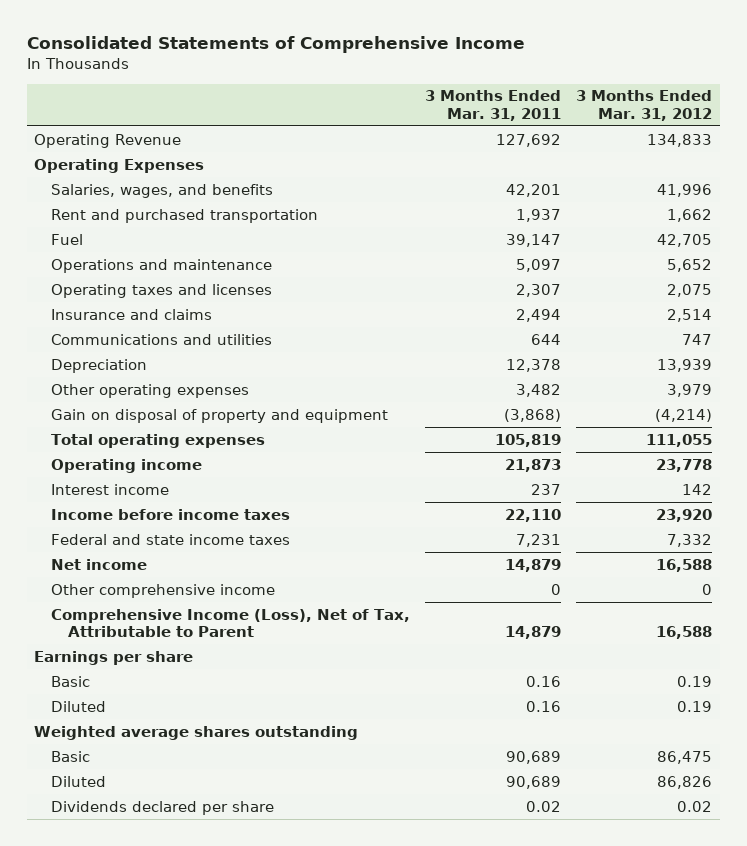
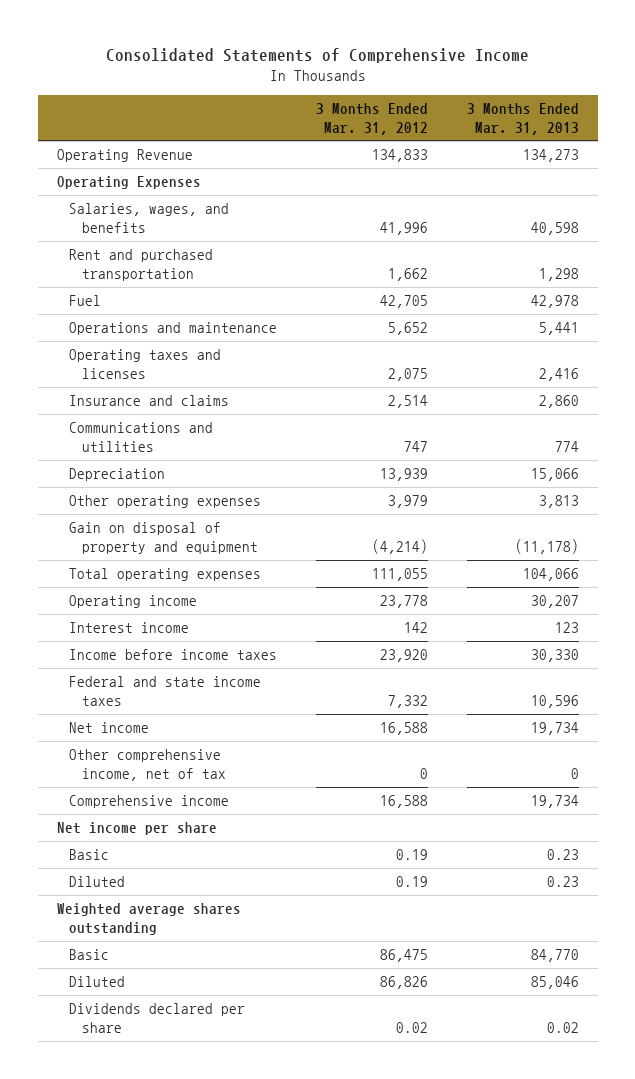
[425,90,562,121] 3 Months Ended Mar. 31, 2011 -> none
none -> [466,103,579,135] 3 Months Ended Mar. 31, 2013
[51,583,276,598] Other comprehensive income -> [69,749,226,781] Other comprehensive income, net of tax
[51,608,411,638] Comprehensive Income (Loss), Net of Tax, Attributable to Parent -> [69,795,230,809] Comprehensive income
[34,650,194,665] Earnings per share -> [56,822,217,836] Net income per share

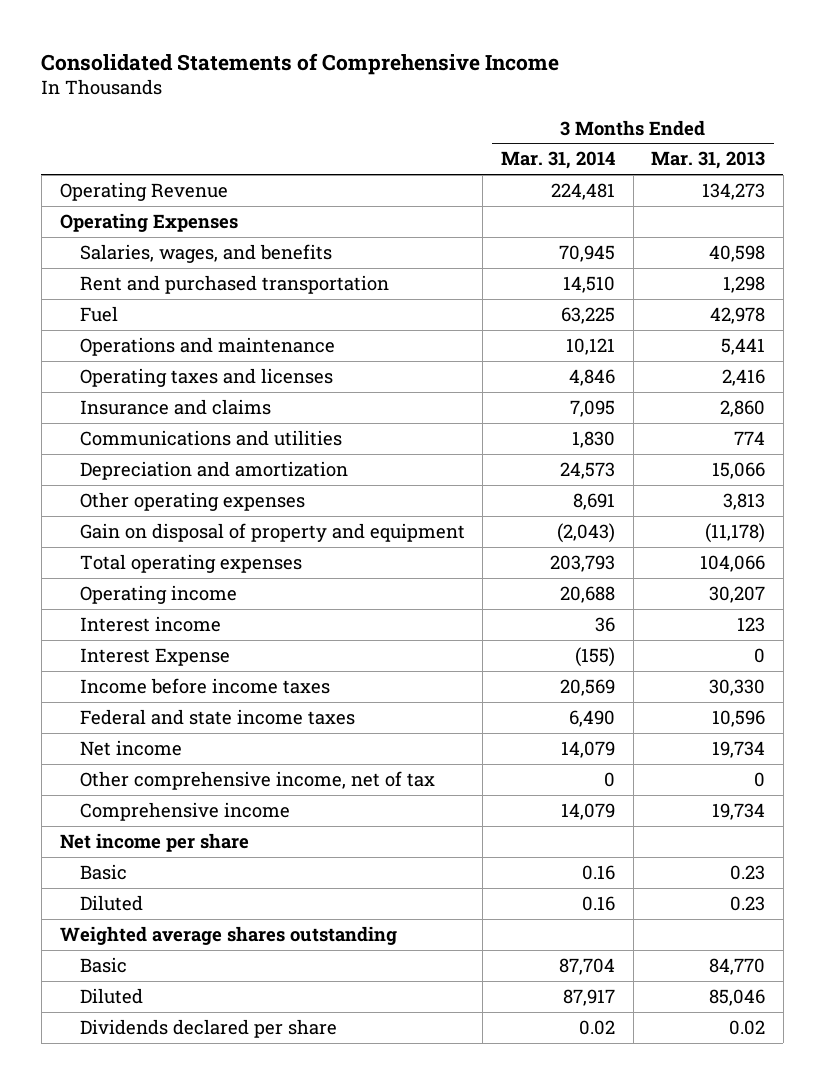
[315,103,428,135] 3 Months Ended Mar. 31, 2012 -> none
none -> [501,151,616,170] Mar. 31, 2014
[69,468,166,482] Depreciation -> [79,460,348,480] Depreciation and amortization
none -> [79,647,230,666] Interest Expense

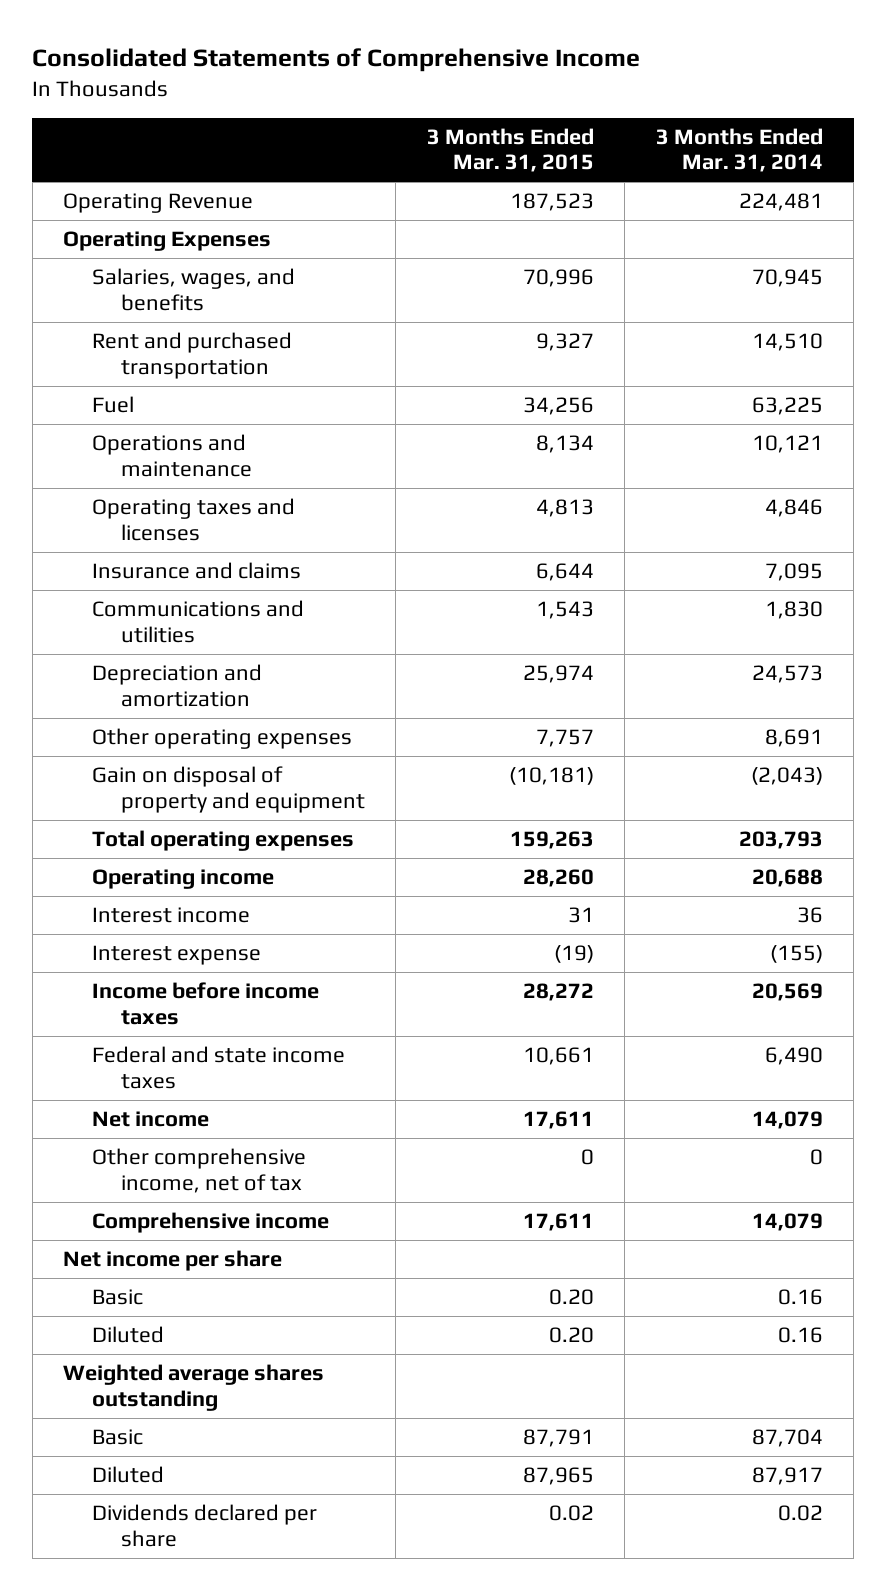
[651,151,766,170] Mar. 31, 2013 -> none
none -> [426,127,594,173] 3 Months Ended Mar. 31, 2015
[79,647,230,666] Interest Expense -> [91,945,261,966] Interest expense

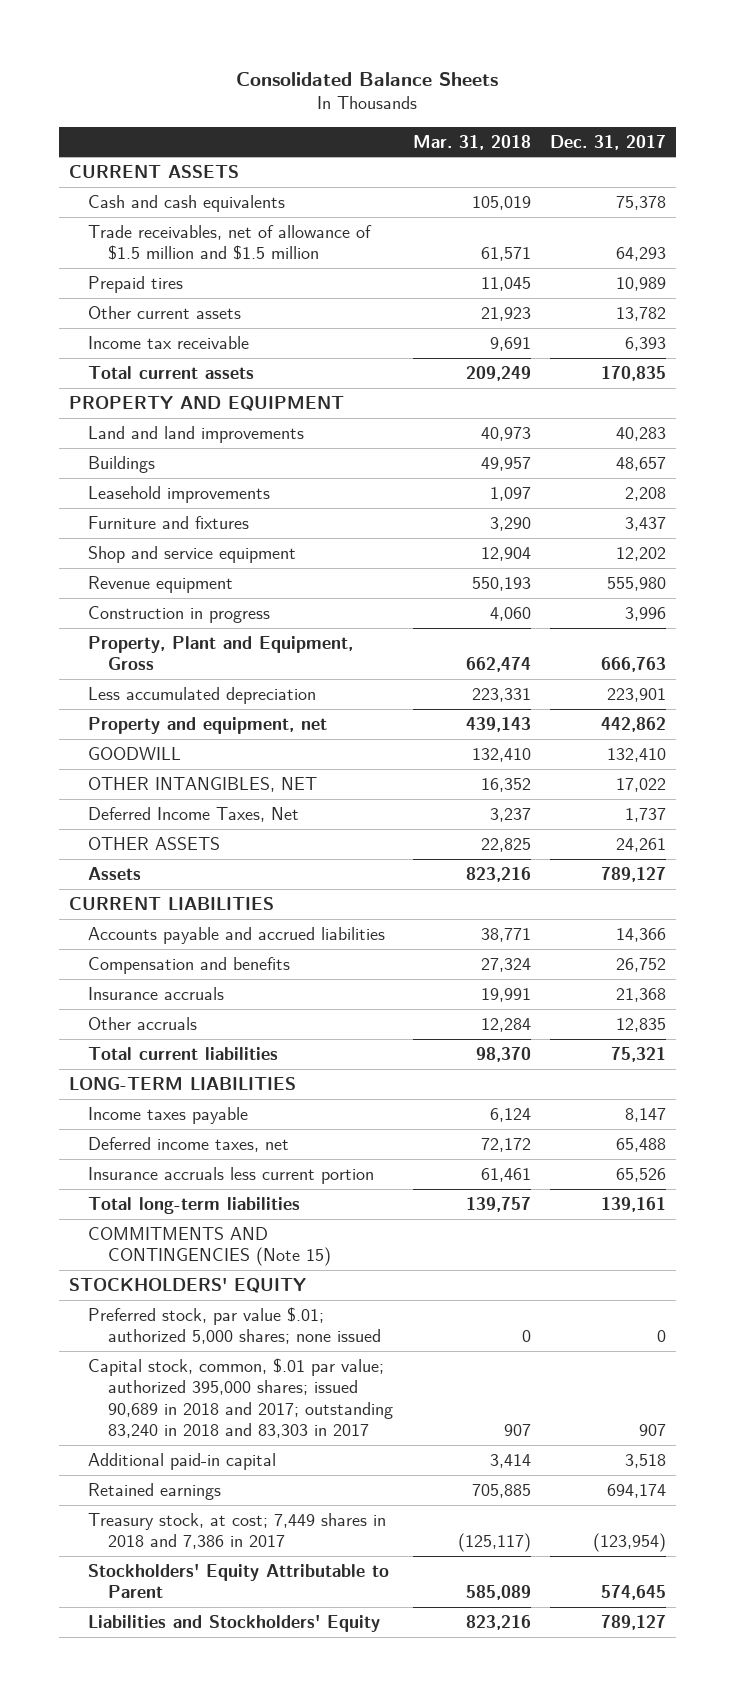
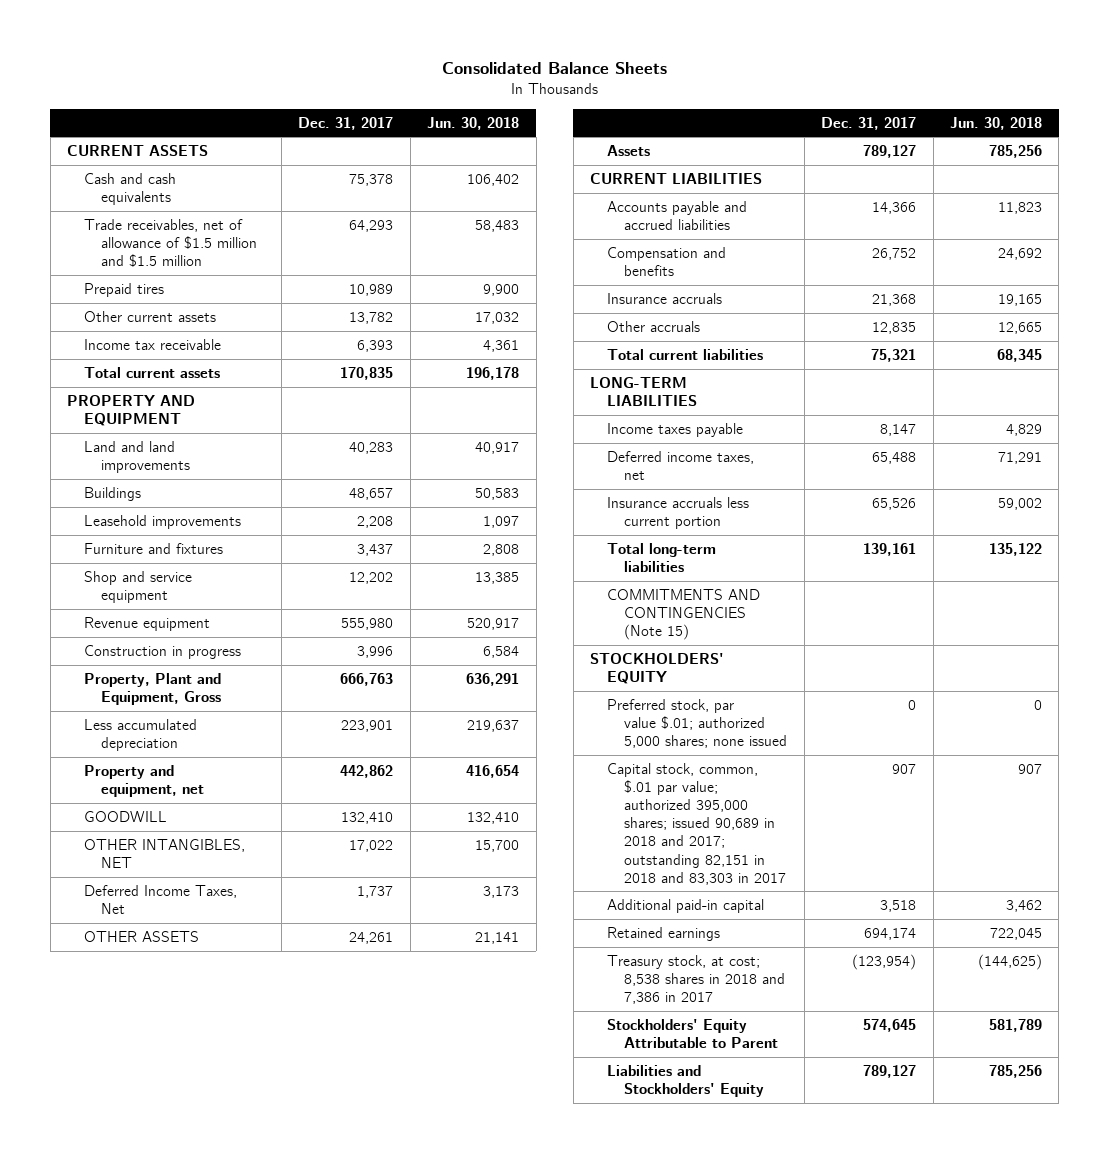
[412,134,531,150] Mar. 31, 2018 -> none
none -> [427,116,520,130] Jun. 30, 2018
[88,1357,394,1438] Capital stock, common, $.01 par value; authorized 395,000 shares; issued 90,689 in 2018 and 2017; outstanding 83,240 in 2018 and 83,303 in 2017 -> [607,762,787,885] Capital stock, common, $.01 par value; authorized 395,000 shares; issued 90,689 in 2018 and 2017; outstanding 82,151 in 2018 and 83,303 in 2017
[88,1512,387,1550] Treasury stock, at cost; 7,449 shares in 2018 and 7,386 in 2017 -> [607,954,786,1005] Treasury stock, at cost; 8,538 shares in 2018 and 7,386 in 2017

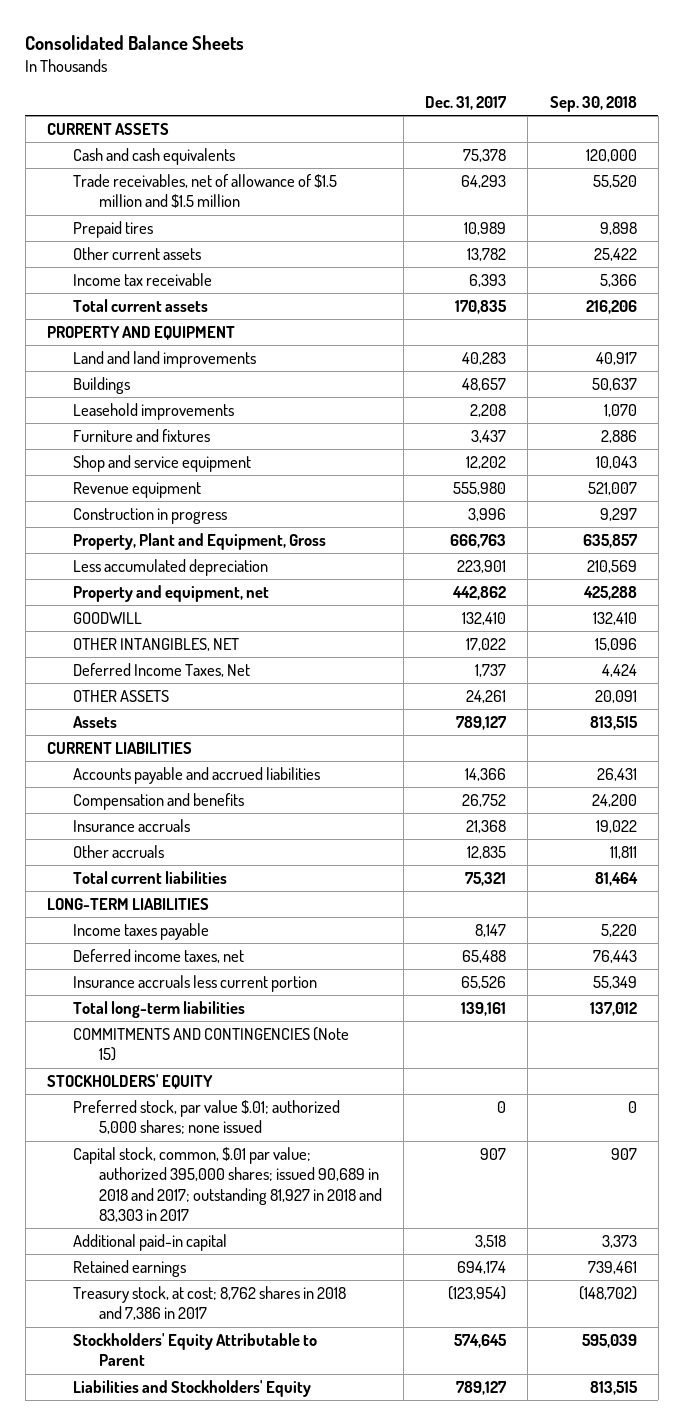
[427,116,520,130] Jun. 30, 2018 -> none
none -> [549,95,637,112] Sep. 30, 2018
[607,762,787,885] Capital stock, common, $.01 par value; authorized 395,000 shares; issued 90,689 in 2018 and 2017; outstanding 82,151 in 2018 and 83,303 in 2017 -> [72,1147,382,1222] Capital stock, common, $.01 par value; authorized 395,000 shares; issued 90,689 in 2018 and 2017; outstanding 81,927 in 2018 and 83,303 in 2017
[607,954,786,1005] Treasury stock, at cost; 8,538 shares in 2018 and 7,386 in 2017 -> [72,1286,346,1321] Treasury stock, at cost; 8,762 shares in 2018 and 7,386 in 2017

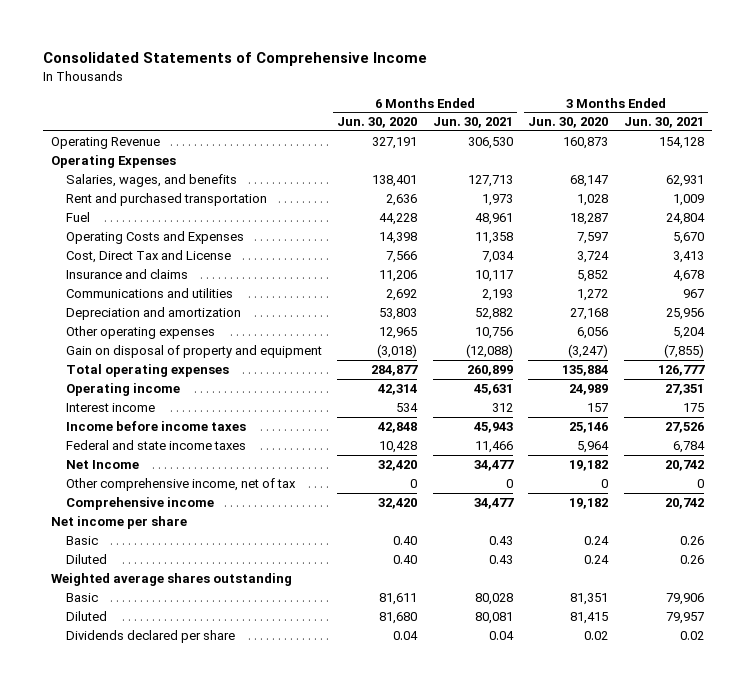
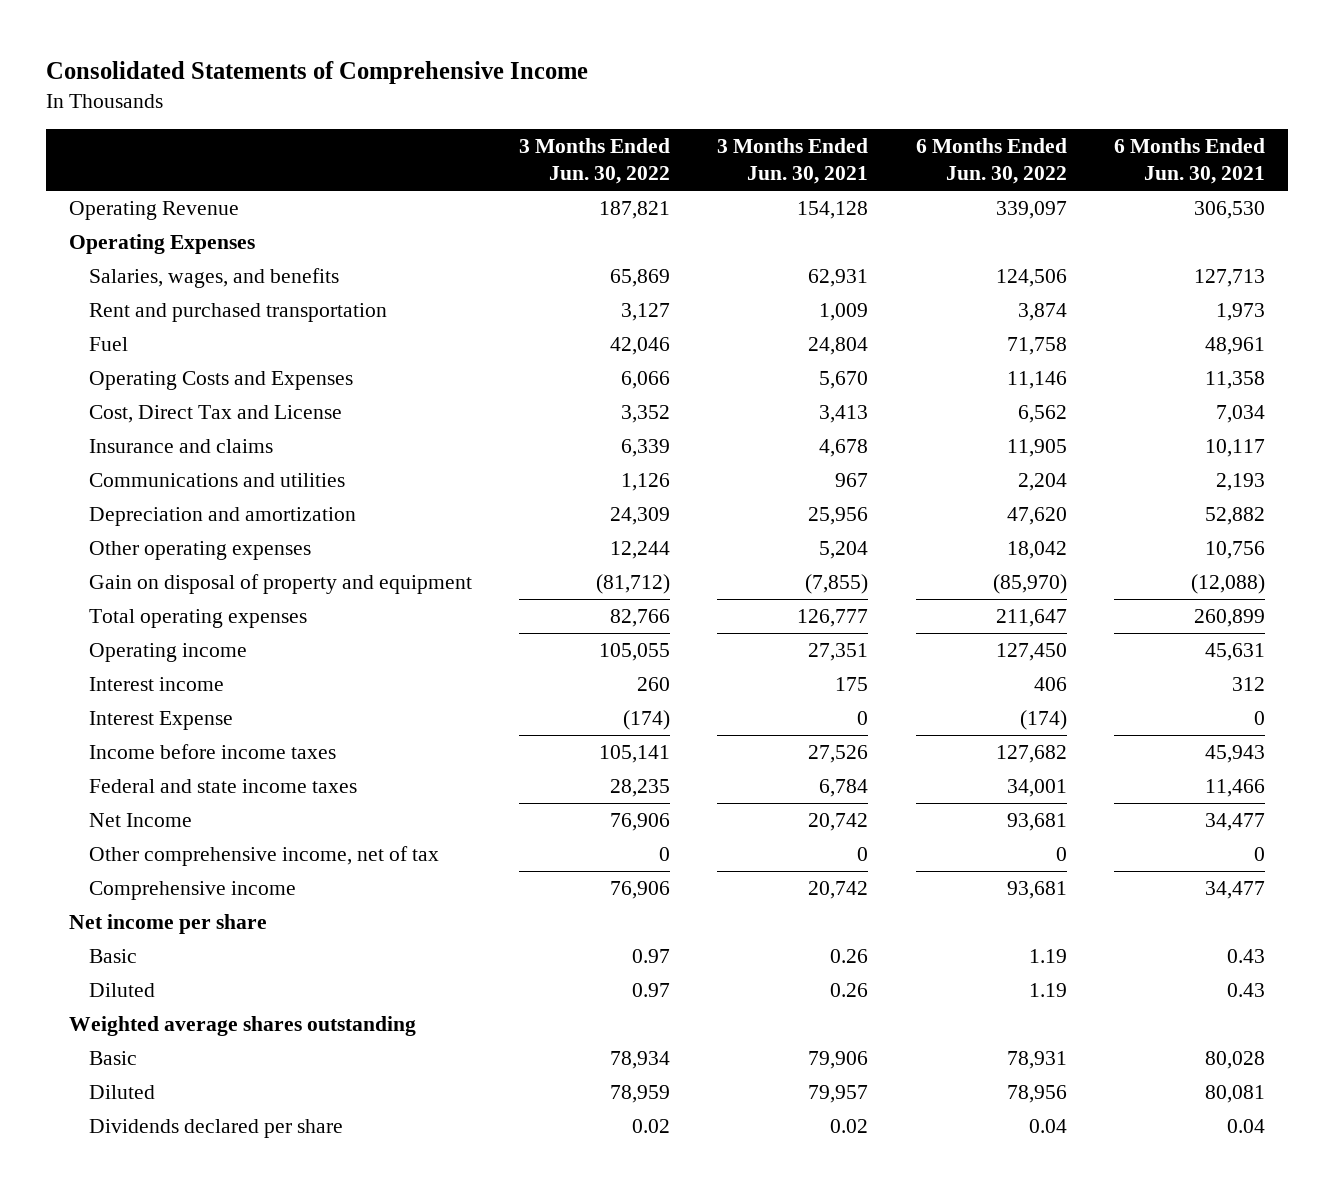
[337,117,418,129] Jun. 30, 2020 -> none
[528,117,609,129] Jun. 30, 2020 -> none
none -> [519,138,671,185] 3 Months Ended Jun. 30, 2022
none -> [915,138,1067,185] 6 Months Ended Jun. 30, 2022
none -> [89,711,234,731] Interest Expense

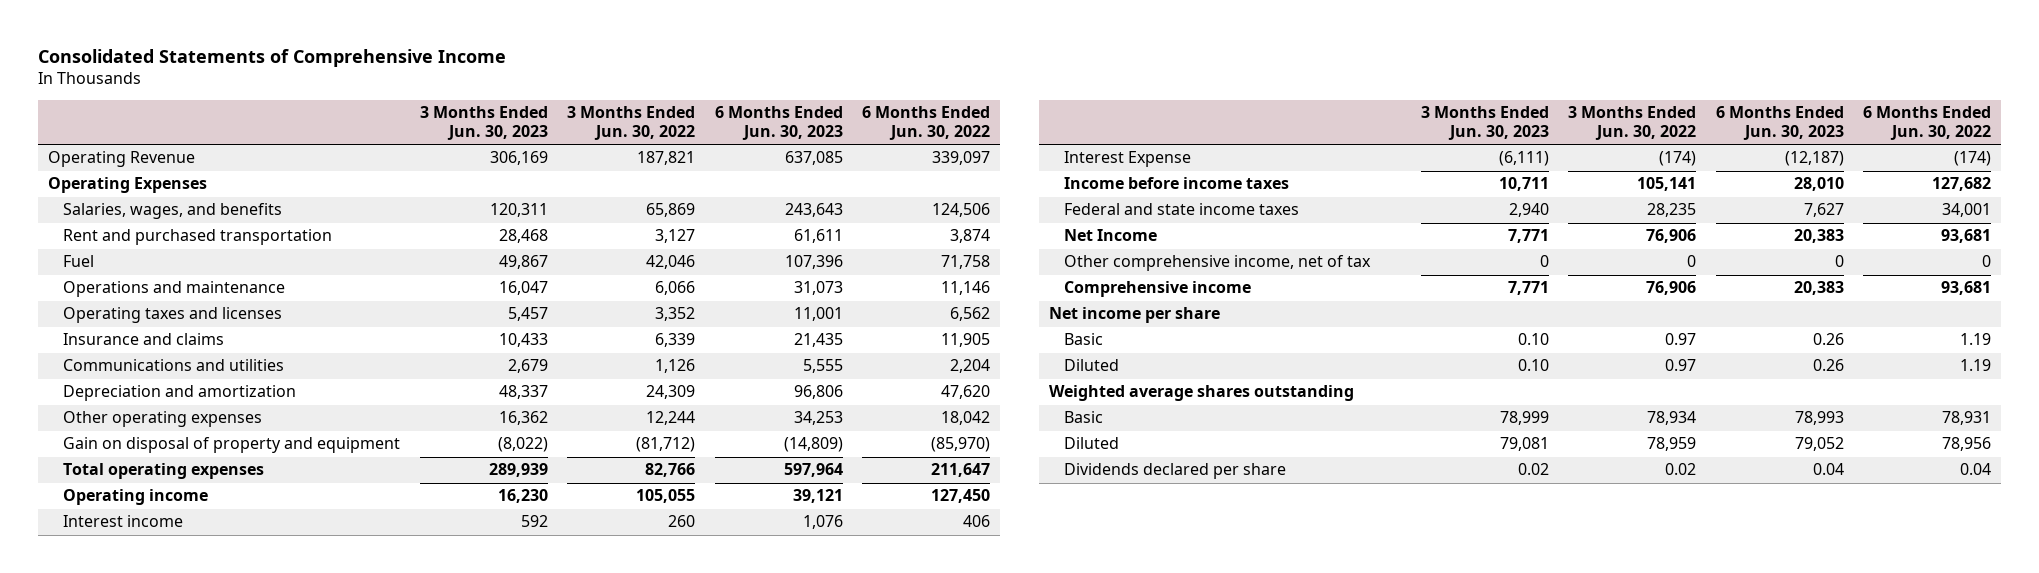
[717,138,869,185] 3 Months Ended Jun. 30, 2021 -> none
[1113,138,1265,185] 6 Months Ended Jun. 30, 2021 -> none
none -> [419,106,548,141] 3 Months Ended Jun. 30, 2023
none -> [714,106,843,141] 6 Months Ended Jun. 30, 2023
[89,371,354,391] Operating Costs and Expenses -> [63,281,286,298] Operations and maintenance
[89,405,343,424] Cost, Direct Tax and License -> [63,307,283,324] Operating taxes and licenses

